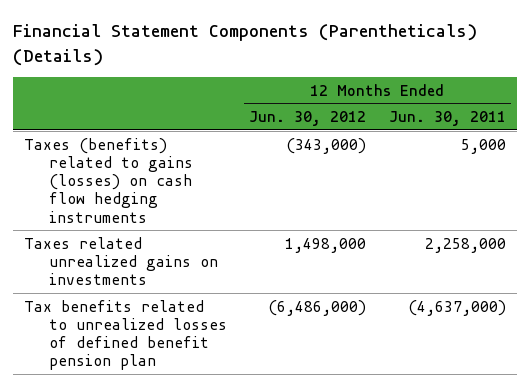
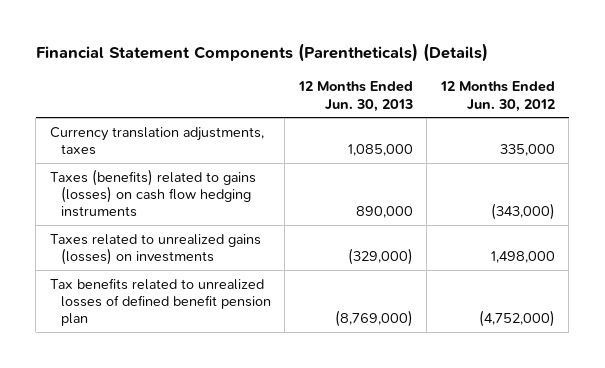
[388,111,506,127] Jun. 30, 2011 -> none
none -> [297,81,413,112] 12 Months Ended Jun. 30, 2013
none -> [49,126,264,155] Currency translation adjustments, taxes
[24,236,218,286] Taxes related unrealized gains on investments -> [49,233,261,265] Taxes related to unrealized gains (losses) on investments
[268,299,367,316] (6,486,000) -> [478,310,555,328] (4,752,000)

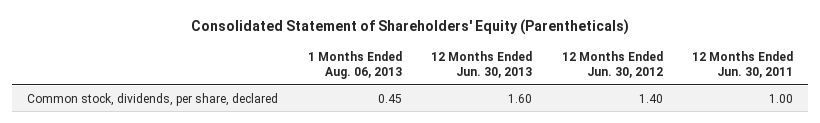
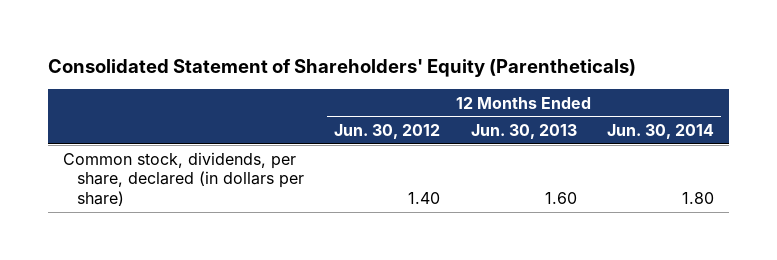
[307,50,402,80] 1 Months Ended Aug. 06, 2013 -> none
[692,50,794,79] 12 Months Ended Jun. 30, 2011 -> none
none -> [606,124,714,140] Jun. 30, 2014
[27,93,279,107] Common stock, dividends, per share, declared -> [63,151,305,206] Common stock, dividends, per share, declared (in dollars per share)

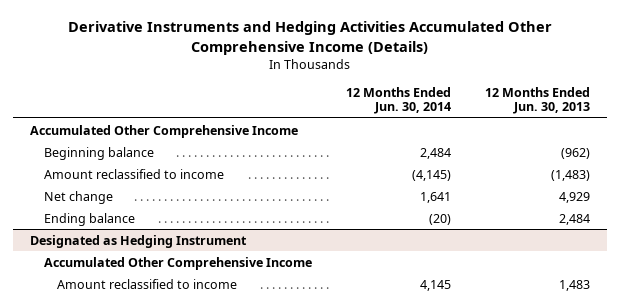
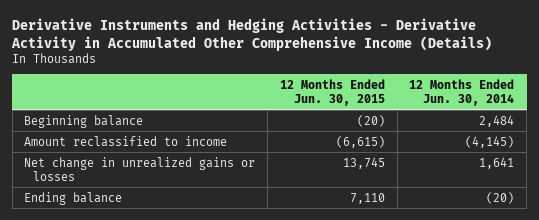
[68,21,553,55] Derivative Instruments and Hedging Activities Accumulated Other Comprehensive Income (Details) -> [11,17,493,51] Derivative Instruments and Hedging Activities - Derivative Activity in Accumulated Other Comprehensive Income (Details)
[485,86,591,115] 12 Months Ended Jun. 30, 2013 -> none
none -> [279,78,385,106] 12 Months Ended Jun. 30, 2015
[30,124,299,138] Accumulated Other Comprehensive Income -> none
[43,190,113,204] Net change -> [24,156,256,181] Net change in unrealized gains or losses
[30,234,248,248] Designated as Hedging Instrument -> none
[43,256,312,270] Accumulated Other Comprehensive Income -> none
[56,278,237,289] Amount reclassified to income -> none

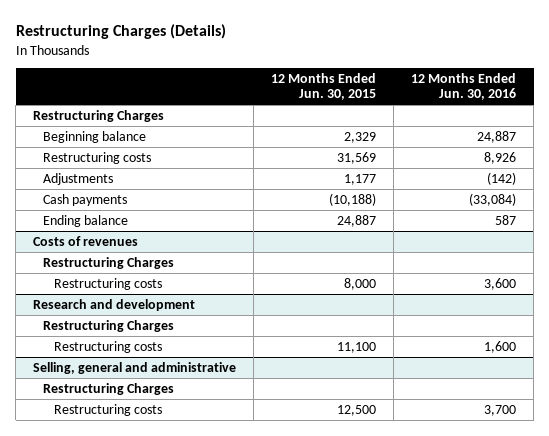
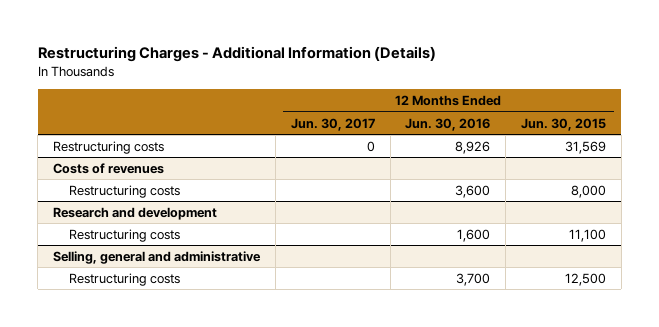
[15,24,226,40] Restructuring Charges (Details) -> [37,46,436,63] Restructuring Charges - Additional Information (Details)
none -> [290,117,375,131] Jun. 30, 2017
[33,109,165,122] Restructuring Charges -> none
[43,130,147,143] Beginning balance -> none
[43,172,114,185] Adjustments -> none
[43,193,128,206] Cash payments -> none
[43,214,129,227] Ending balance -> none
[43,256,175,269] Restructuring Charges -> none
[43,319,175,332] Restructuring Charges -> none
[43,382,175,395] Restructuring Charges -> none

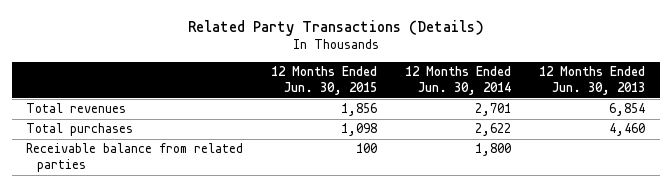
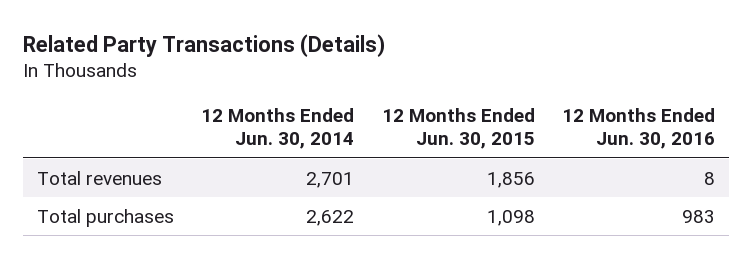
[539,66,646,96] 12 Months Ended Jun. 30, 2013 -> none
none -> [562,107,716,150] 12 Months Ended Jun. 30, 2016
[25,143,243,173] Receivable balance from related parties -> none

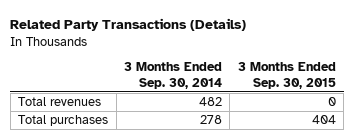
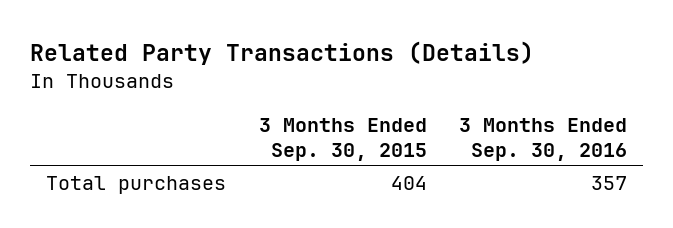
[123,62,222,89] 3 Months Ended Sep. 30, 2014 -> none
none -> [458,117,627,161] 3 Months Ended Sep. 30, 2016
[18,97,102,107] Total revenues -> none

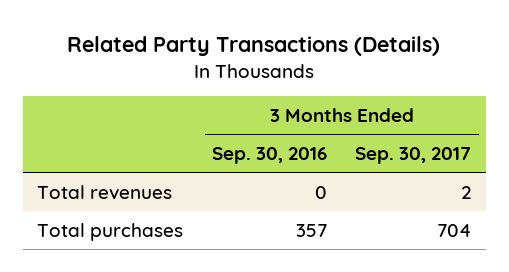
[258,117,427,161] 3 Months Ended Sep. 30, 2015 -> none
none -> [355,147,472,165] Sep. 30, 2017
none -> [37,184,173,200] Total revenues

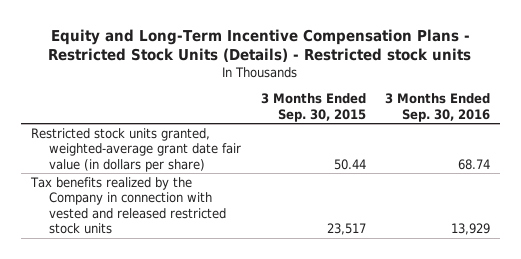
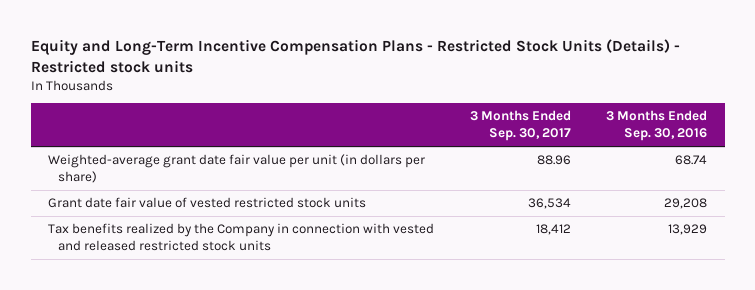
[260,93,366,122] 3 Months Ended Sep. 30, 2015 -> none
none -> [469,110,571,142] 3 Months Ended Sep. 30, 2017
[30,127,242,172] Restricted stock units granted, weighted-average grant date fair value (in dollars per share) -> [48,154,426,184] Weighted-average grant date fair value per unit (in dollars per share)
none -> [48,197,367,209] Grant date fair value of vested restricted stock units

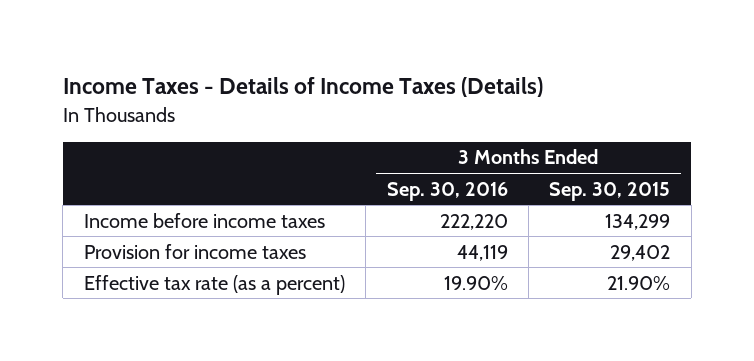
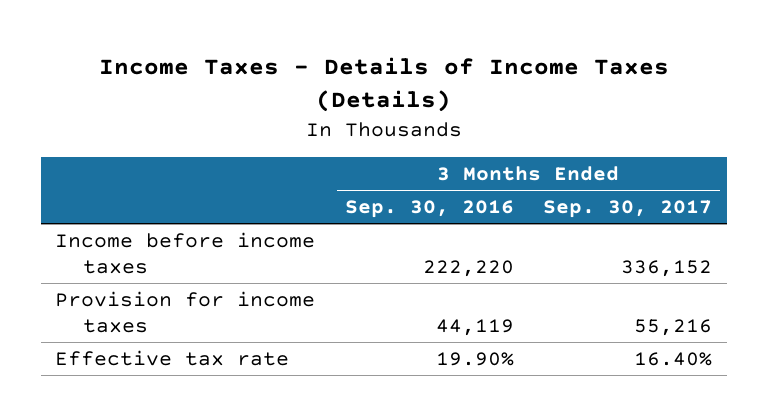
[549,181,671,201] Sep. 30, 2015 -> none
none -> [543,200,713,219] Sep. 30, 2017
[83,274,345,295] Effective tax rate (as a percent) -> [55,349,290,366] Effective tax rate

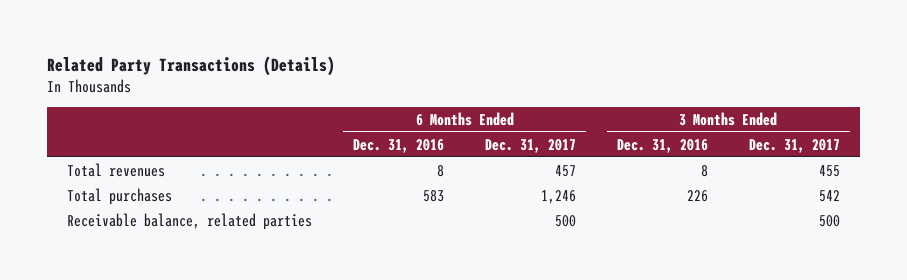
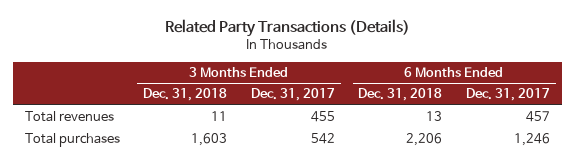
[353,138,445,153] Dec. 31, 2016 -> none
[616,138,708,153] Dec. 31, 2016 -> none
none -> [143,88,228,102] Dec. 31, 2018
none -> [358,88,443,102] Dec. 31, 2018
[67,212,313,230] Receivable balance, related parties -> none

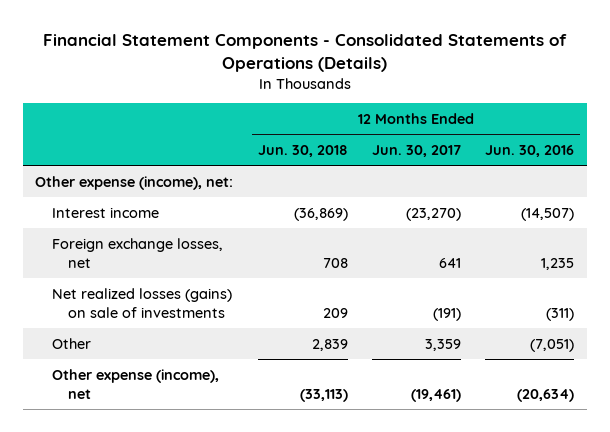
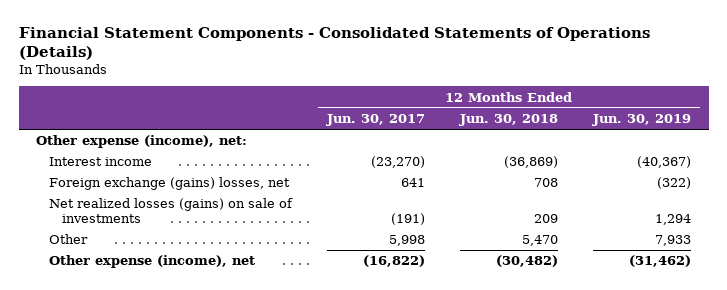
[485,144,575,157] Jun. 30, 2016 -> none
none -> [592,114,692,127] Jun. 30, 2019
[51,237,223,268] Foreign exchange losses, net -> [49,177,291,191] Foreign exchange (gains) losses, net
[311,338,348,351] 2,839 -> [522,235,559,247] 5,470
[425,338,462,351] 3,359 -> [389,235,426,247] 5,998
[299,388,348,402] (33,113) -> [496,255,559,268] (30,482)
[411,388,462,402] (19,461) -> [363,255,426,268] (16,822)

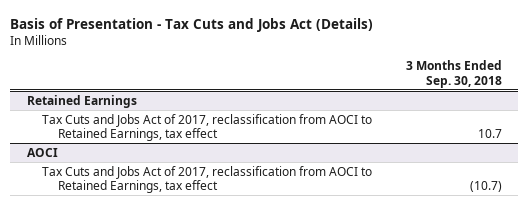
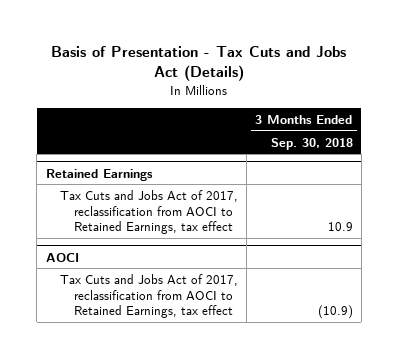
[477,129,502,139] 10.7 -> [327,222,353,232] 10.9
[469,181,502,193] (10.7) -> [317,305,353,320] (10.9)

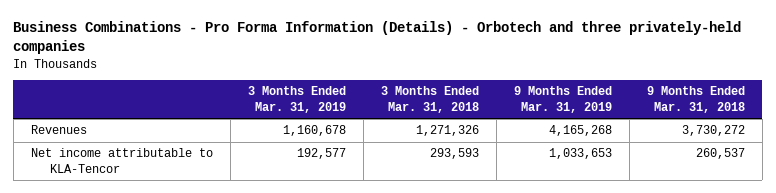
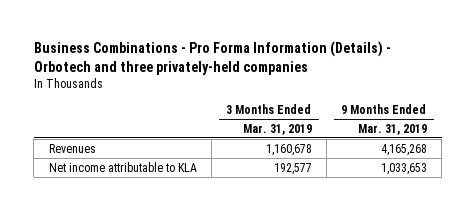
[380,86,479,113] 3 Months Ended Mar. 31, 2018 -> none
[646,86,745,113] 9 Months Ended Mar. 31, 2018 -> none
[30,148,213,173] Net income attributable to KLA-Tencor -> [48,161,197,172] Net income attributable to KLA

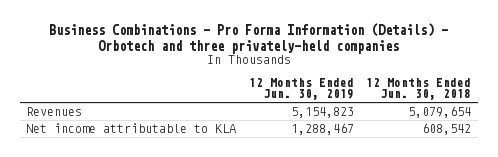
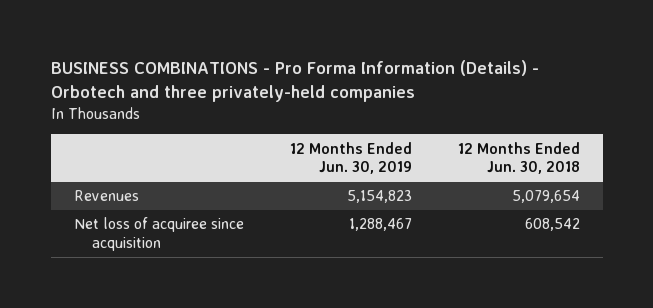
[48,23,448,54] Business Combinations - Pro Forma Information (Details) - Orbotech and three privately-held companies -> [50,60,539,103] BUSINESS COMBINATIONS - Pro Forma Information (Details) - Orbotech and three privately-held companies
[26,123,237,134] Net income attributable to KLA -> [73,217,244,251] Net loss of acquiree since acquisition

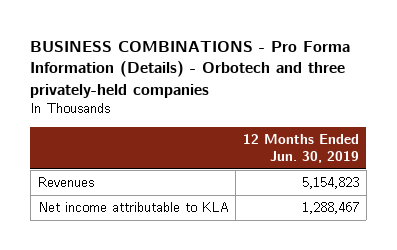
[457,141,580,175] 12 Months Ended Jun. 30, 2018 -> none
[73,217,244,251] Net loss of acquiree since acquisition -> [37,202,229,213] Net income attributable to KLA

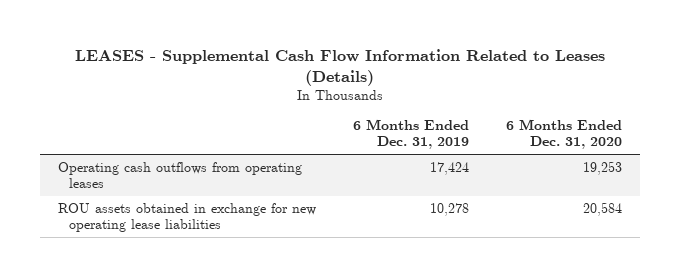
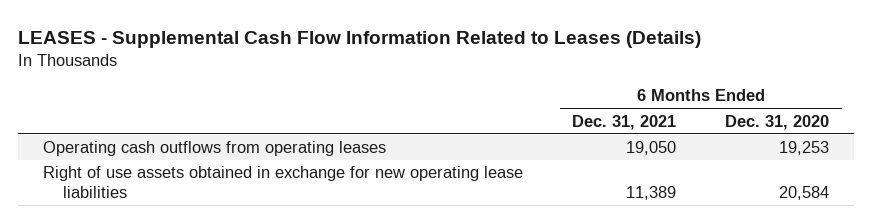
[353,119,470,150] 6 Months Ended Dec. 31, 2019 -> none
none -> [571,114,676,130] Dec. 31, 2021
[58,203,317,233] ROU assets obtained in exchange for new operating lease liabilities -> [42,166,523,199] Right of use assets obtained in exchange for new operating lease liabilities

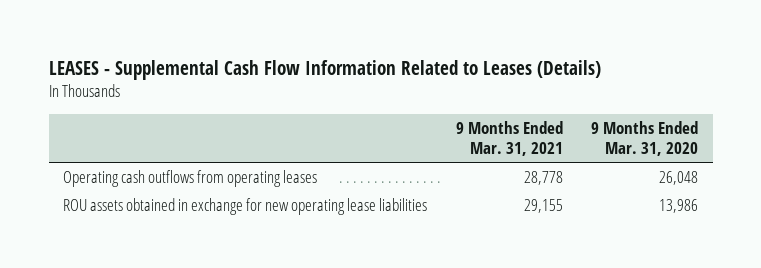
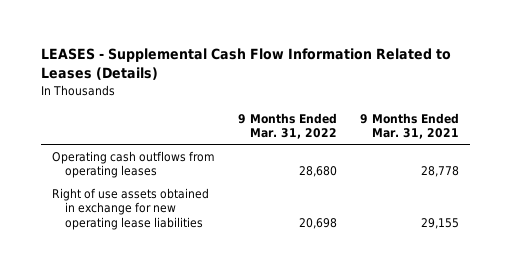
[591,120,699,157] 9 Months Ended Mar. 31, 2020 -> none
none -> [238,112,338,140] 9 Months Ended Mar. 31, 2022
[62,197,427,215] ROU assets obtained in exchange for new operating lease liabilities -> [52,187,210,230] Right of use assets obtained in exchange for new operating lease liabilities

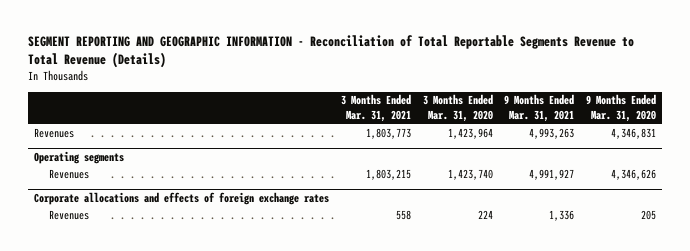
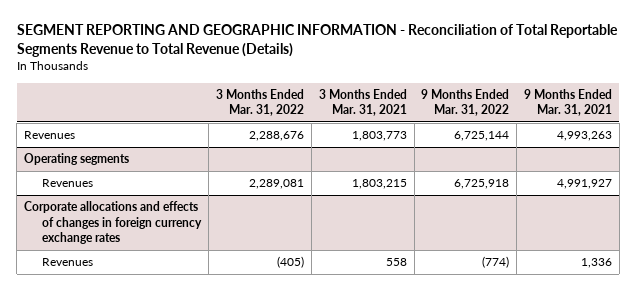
[422,94,493,122] 3 Months Ended Mar. 31, 2020 -> none
[586,94,657,122] 9 Months Ended Mar. 31, 2020 -> none
none -> [215,88,304,117] 3 Months Ended Mar. 31, 2022
none -> [421,88,510,117] 9 Months Ended Mar. 31, 2022
[33,191,329,205] Corporate allocations and effects of foreign exchange rates -> [24,201,203,245] Corporate allocations and effects of changes in foreign currency exchange rates

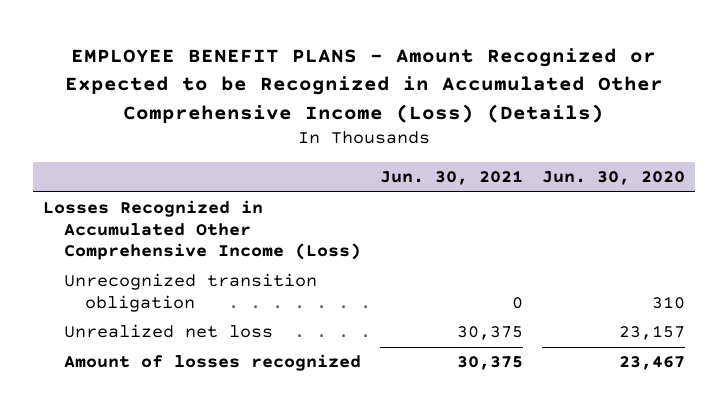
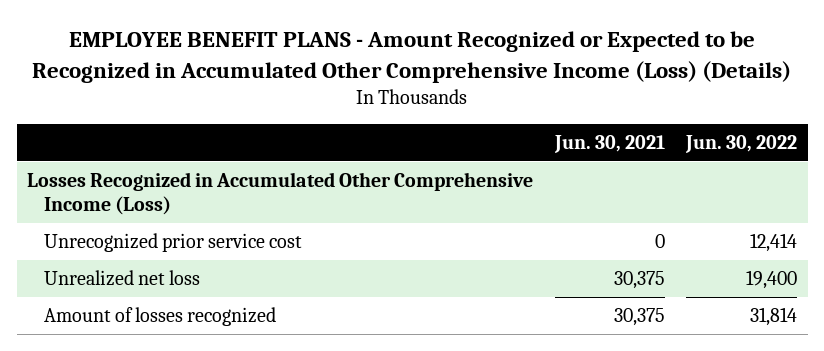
[542,171,686,186] Jun. 30, 2020 -> none
none -> [685,134,798,153] Jun. 30, 2022
[64,273,318,312] Unrecognized transition obligation -> none
none -> [44,232,303,252] Unrecognized prior service cost

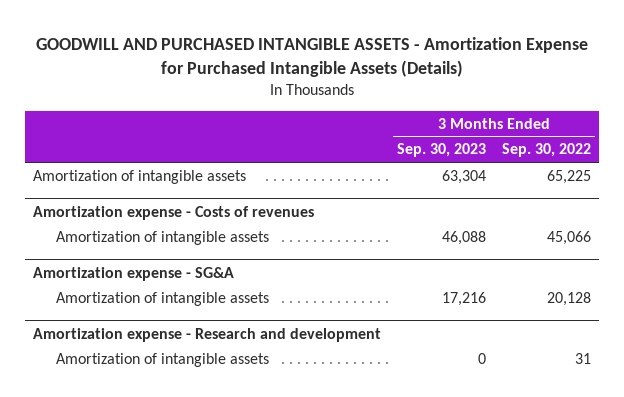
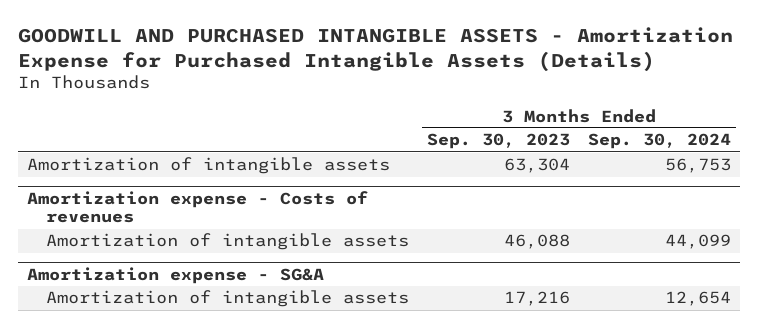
[501,143,591,158] Sep. 30, 2022 -> none
none -> [588,133,732,150] Sep. 30, 2024
[33,327,382,342] Amortization expense - Research and development -> none
[55,352,269,367] Amortization of intangible assets -> none

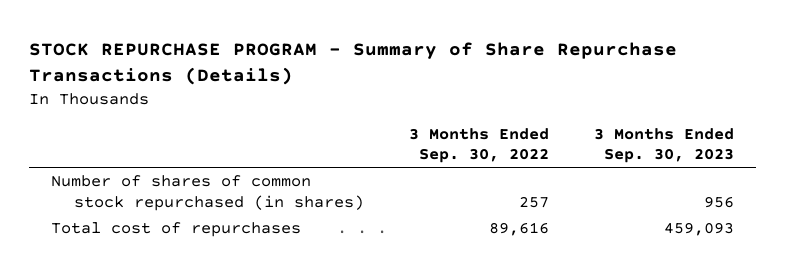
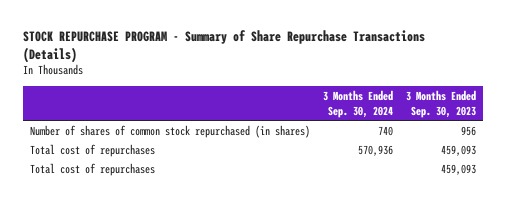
[408,127,549,164] 3 Months Ended Sep. 30, 2022 -> none
none -> [323,89,394,118] 3 Months Ended Sep. 30, 2024
none -> [29,162,155,176] Total cost of repurchases

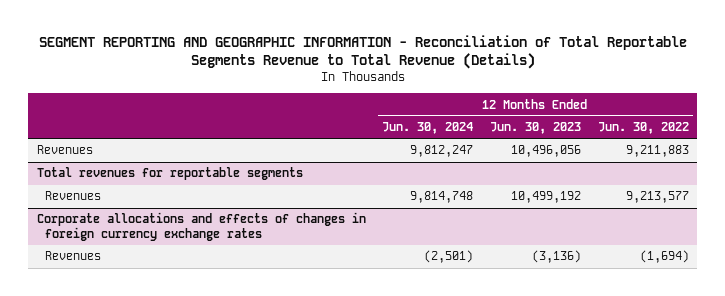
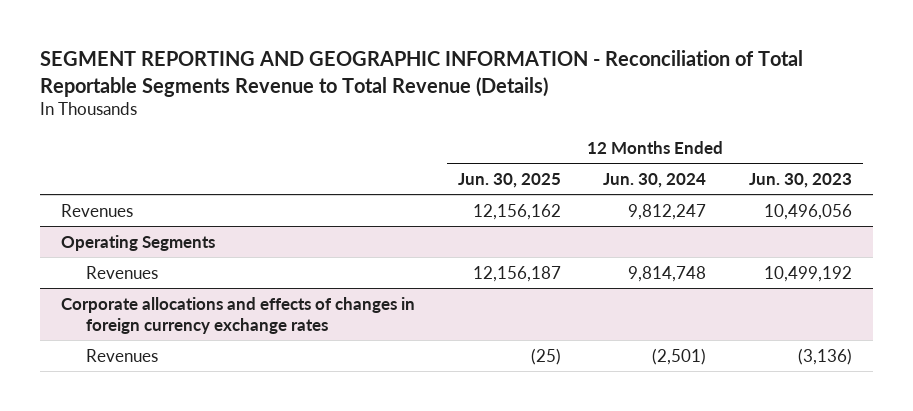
[597,122,689,135] Jun. 30, 2022 -> none
none -> [457,172,561,188] Jun. 30, 2025
[36,167,303,181] Total revenues for reportable segments -> [61,234,216,251] Operating Segments

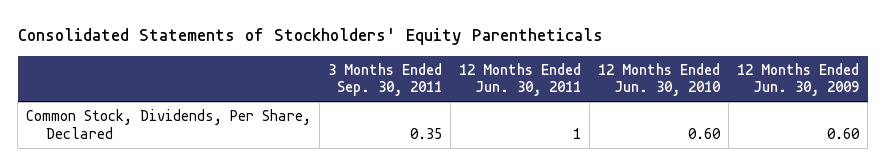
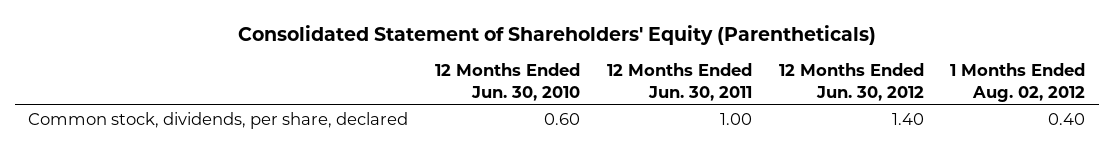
[17,27,603,45] Consolidated Statements of Stockholders' Equity Parentheticals -> [237,24,876,45] Consolidated Statement of Shareholders' Equity (Parentheticals)
[328,62,443,97] 3 Months Ended Sep. 30, 2011 -> none
[737,62,860,97] 12 Months Ended Jun. 30, 2009 -> none
none -> [778,63,924,101] 12 Months Ended Jun. 30, 2012
none -> [950,63,1086,102] 1 Months Ended Aug. 02, 2012
[26,109,312,139] Common Stock, Dividends, Per Share, Declared -> [28,111,409,129] Common stock, dividends, per share, declared
[573,127,582,139] 1 -> [719,112,752,125] 1.00

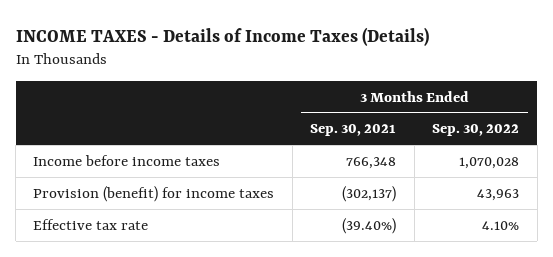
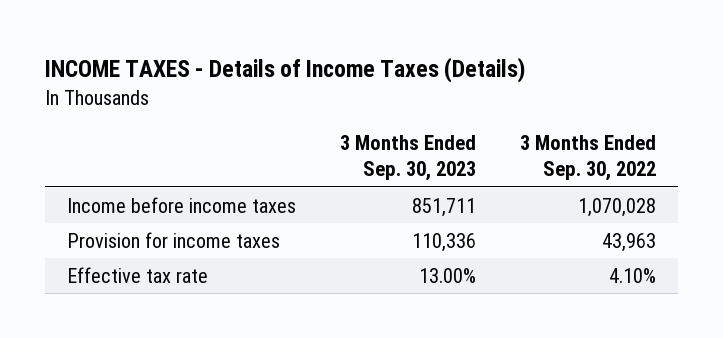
[310,124,397,137] Sep. 30, 2021 -> none
none -> [339,135,476,182] 3 Months Ended Sep. 30, 2023
[33,185,275,202] Provision (benefit) for income taxes -> [67,231,281,248] Provision for income taxes

